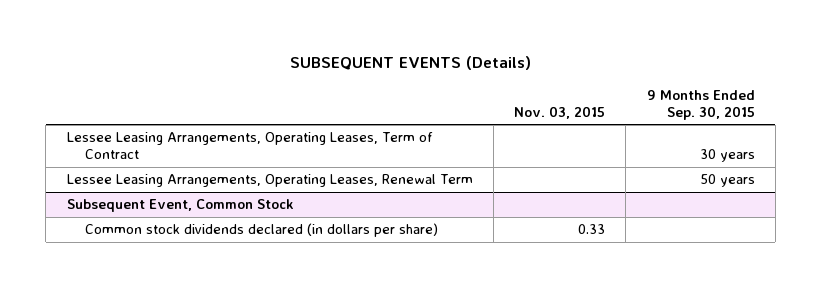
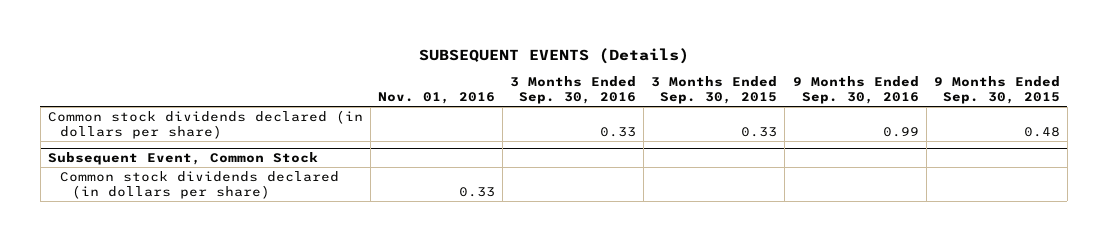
[514,105,606,119] Nov. 03, 2015 -> none
none -> [377,92,495,105] Nov. 01, 2016
none -> [510,76,637,105] 3 Months Ended Sep. 30, 2016
none -> [651,76,778,105] 3 Months Ended Sep. 30, 2015
none -> [792,76,919,105] 9 Months Ended Sep. 30, 2016
[66,132,433,160] Lessee Leasing Arrangements, Operating Leases, Term of Contract -> none
[66,174,473,188] Lessee Leasing Arrangements, Operating Leases, Renewal Term -> none
none -> [47,109,363,139] Common stock dividends declared (in dollars per share)

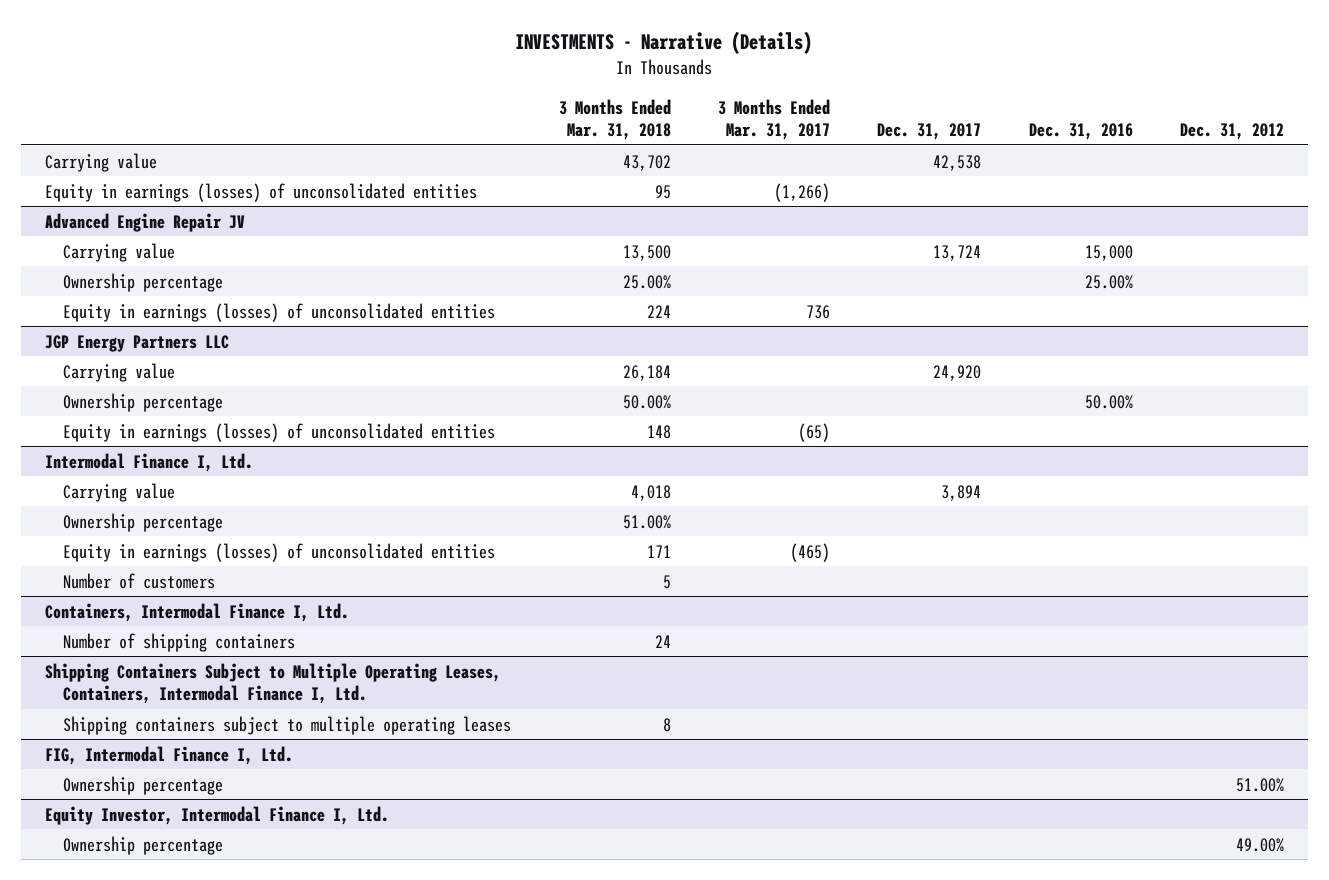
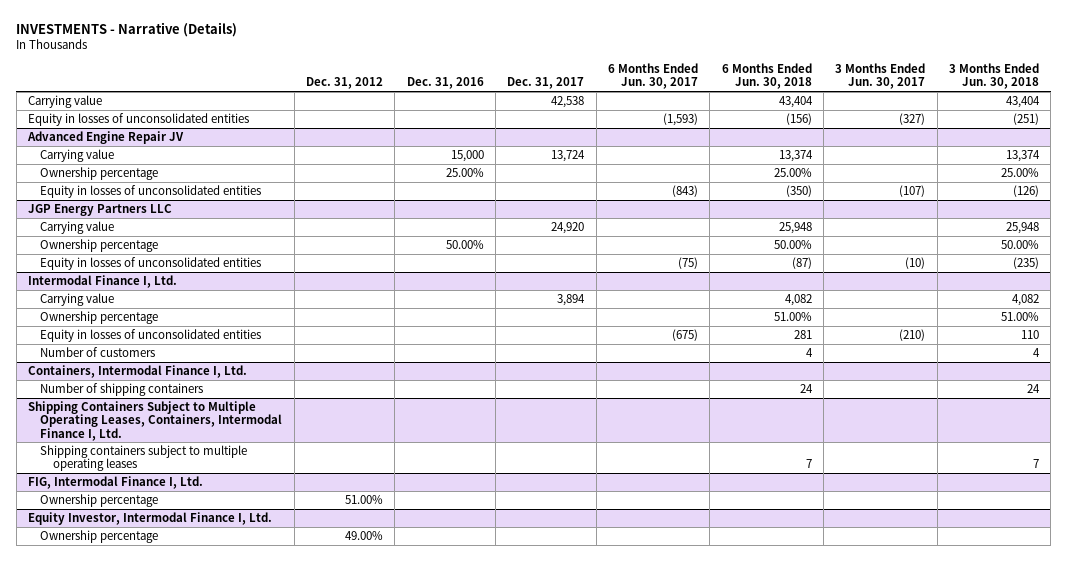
[558,98,671,140] 3 Months Ended Mar. 31, 2018 -> none
[718,98,831,140] 3 Months Ended Mar. 31, 2017 -> none
none -> [608,62,699,90] 6 Months Ended Jun. 30, 2017
none -> [721,62,812,90] 6 Months Ended Jun. 30, 2018
none -> [835,62,926,90] 3 Months Ended Jun. 30, 2017
none -> [949,62,1040,90] 3 Months Ended Jun. 30, 2018
[44,182,477,202] Equity in earnings (losses) of unconsolidated entities -> [27,112,249,126] Equity in losses of unconsolidated entities
[63,302,496,322] Equity in earnings (losses) of unconsolidated entities -> [40,184,262,198] Equity in losses of unconsolidated entities
[63,422,496,442] Equity in earnings (losses) of unconsolidated entities -> [40,256,262,270] Equity in losses of unconsolidated entities
[63,542,496,562] Equity in earnings (losses) of unconsolidated entities -> [40,328,262,342] Equity in losses of unconsolidated entities

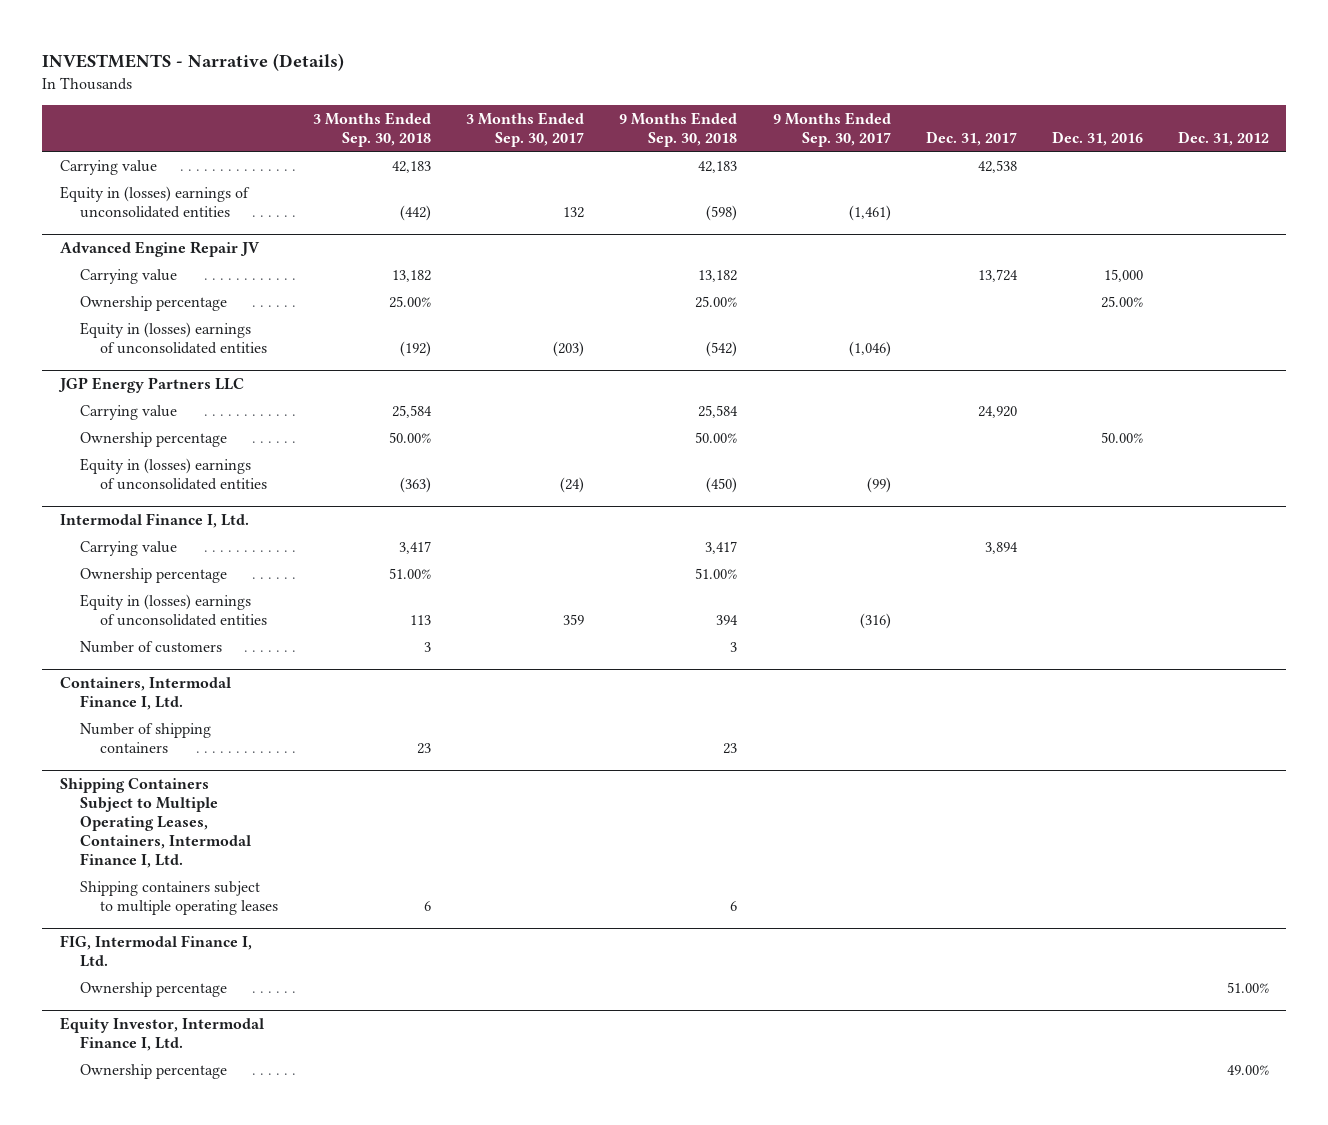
[608,62,699,90] 6 Months Ended Jun. 30, 2017 -> none
[721,62,812,90] 6 Months Ended Jun. 30, 2018 -> none
[835,62,926,90] 3 Months Ended Jun. 30, 2017 -> none
[949,62,1040,90] 3 Months Ended Jun. 30, 2018 -> none
none -> [313,111,432,147] 3 Months Ended Sep. 30, 2018
none -> [466,111,585,147] 3 Months Ended Sep. 30, 2017
none -> [619,111,738,147] 9 Months Ended Sep. 30, 2018
none -> [772,111,891,147] 9 Months Ended Sep. 30, 2017
[27,112,249,126] Equity in losses of unconsolidated entities -> [59,185,250,218] Equity in (losses) earnings of unconsolidated entities
[40,184,262,198] Equity in losses of unconsolidated entities -> [79,321,268,354] Equity in (losses) earnings of unconsolidated entities
[40,256,262,270] Equity in losses of unconsolidated entities -> [79,457,268,490] Equity in (losses) earnings of unconsolidated entities
[40,328,262,342] Equity in losses of unconsolidated entities -> [79,593,268,626] Equity in (losses) earnings of unconsolidated entities

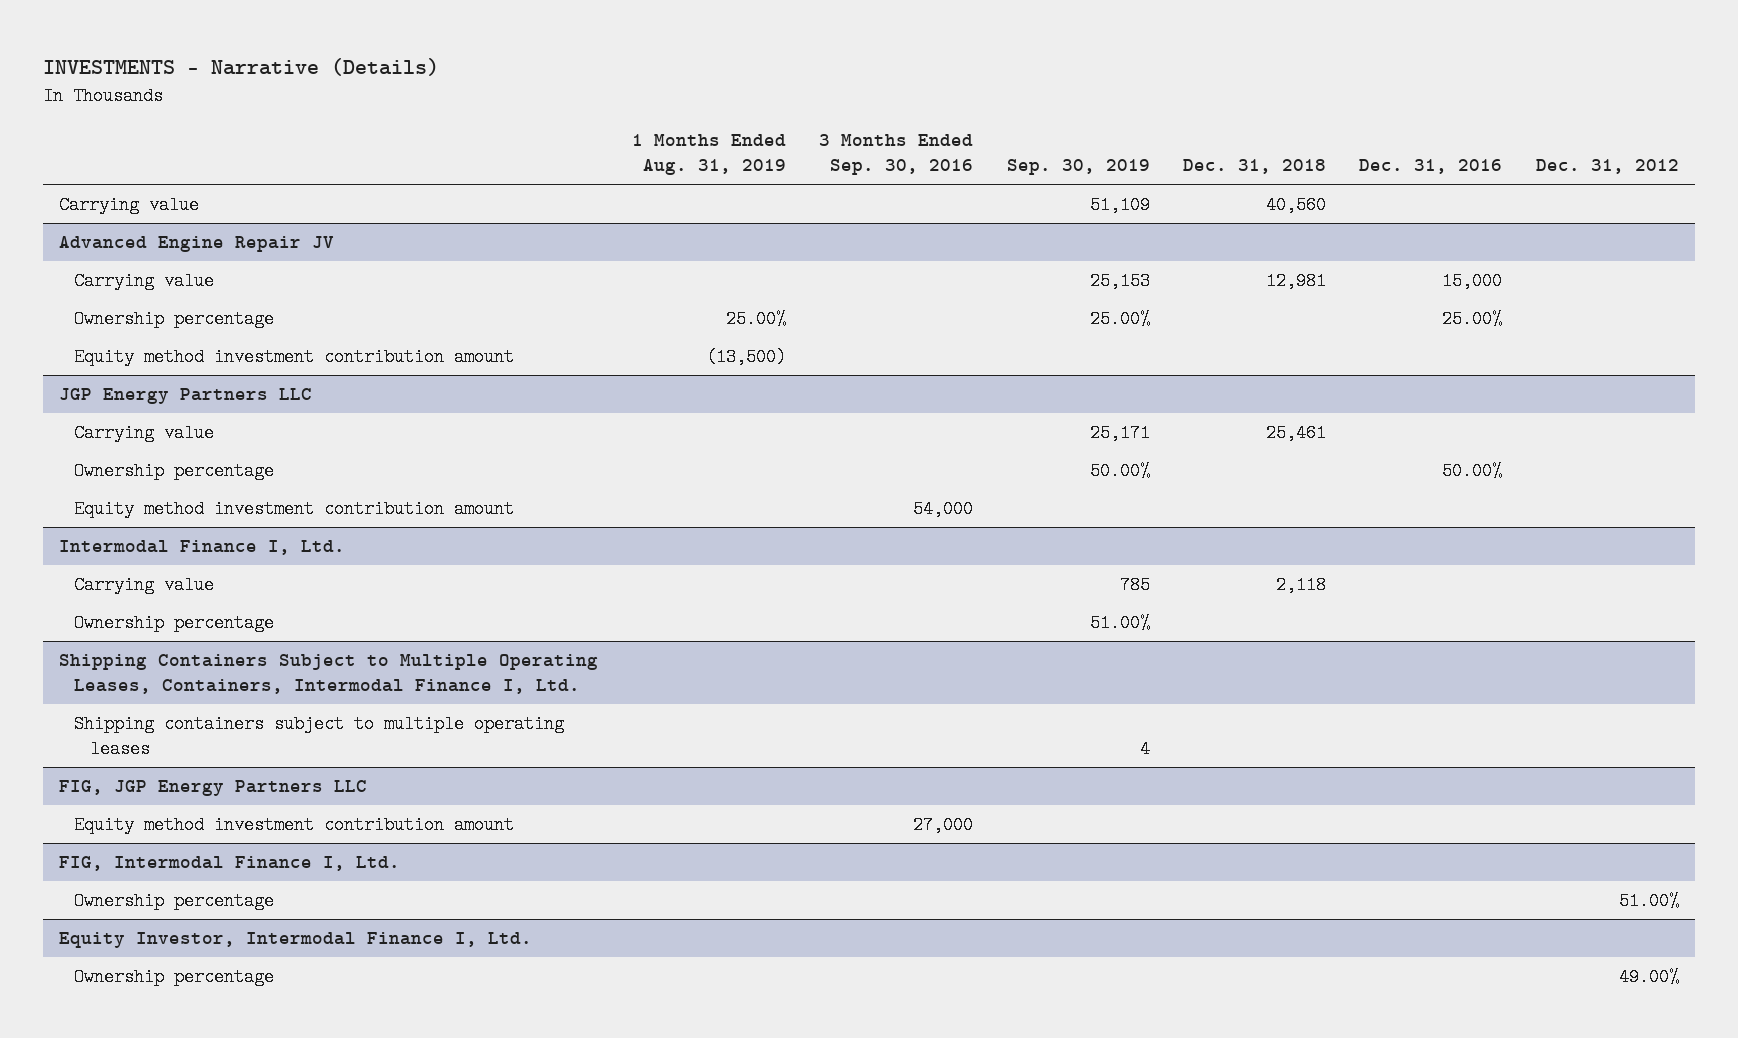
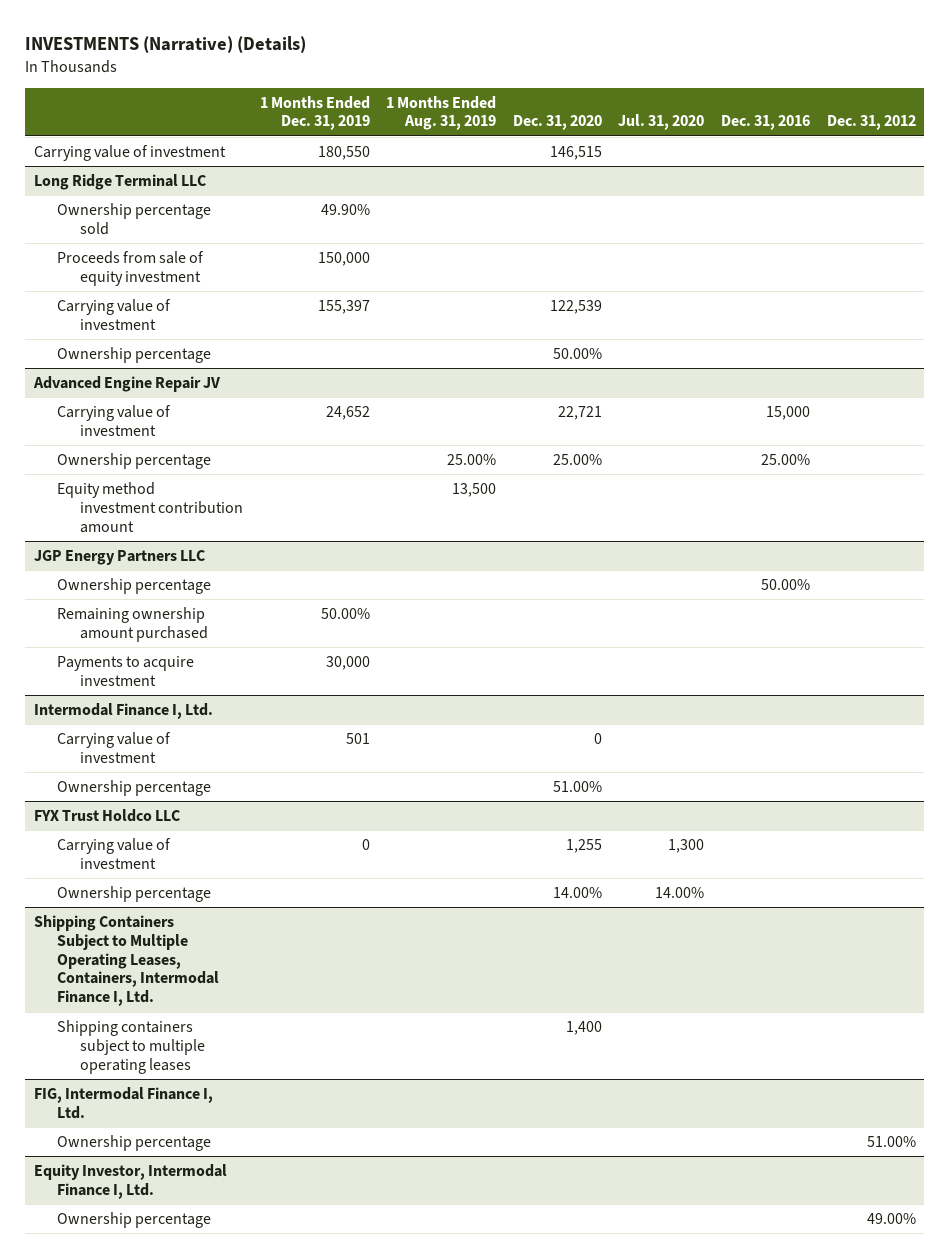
[42,57,439,76] INVESTMENTS - Narrative (Details) -> [25,36,307,54] INVESTMENTS (Narrative) (Details)
[819,134,974,176] 3 Months Ended Sep. 30, 2016 -> none
[1006,159,1150,176] Sep. 30, 2019 -> none
[1182,159,1326,175] Dec. 31, 2018 -> none
none -> [259,95,370,131] 1 Months Ended Dec. 31, 2019
none -> [512,115,602,131] Dec. 31, 2020
none -> [618,114,705,131] Jul. 31, 2020
[59,195,200,214] Carrying value -> [33,144,226,161] Carrying value of investment
none -> [33,173,206,190] Long Ridge Terminal LLC
none -> [56,202,211,235] Ownership percentage sold
none -> [56,250,204,286] Proceeds from sale of equity investment
none -> [56,298,171,330] Carrying value of investment
none -> [56,346,211,363] Ownership percentage
[74,271,215,290] Carrying value -> [56,404,171,436] Carrying value of investment
[705,347,786,366] (13,500) -> [452,482,497,497] 13,500
[74,423,215,442] Carrying value -> none
[74,499,515,518] Equity method investment contribution amount -> none
none -> [56,606,208,642] Remaining ownership amount purchased
none -> [56,655,194,686] Payments to acquire investment
[74,575,215,594] Carrying value -> [56,731,171,763] Carrying value of investment
none -> [33,808,180,822] FYX Trust Holdco LLC
none -> [56,837,171,869] Carrying value of investment
none -> [56,885,211,902] Ownership percentage
[59,779,368,796] FIG, JGP Energy Partners LLC -> none
[74,815,515,834] Equity method investment contribution amount -> none

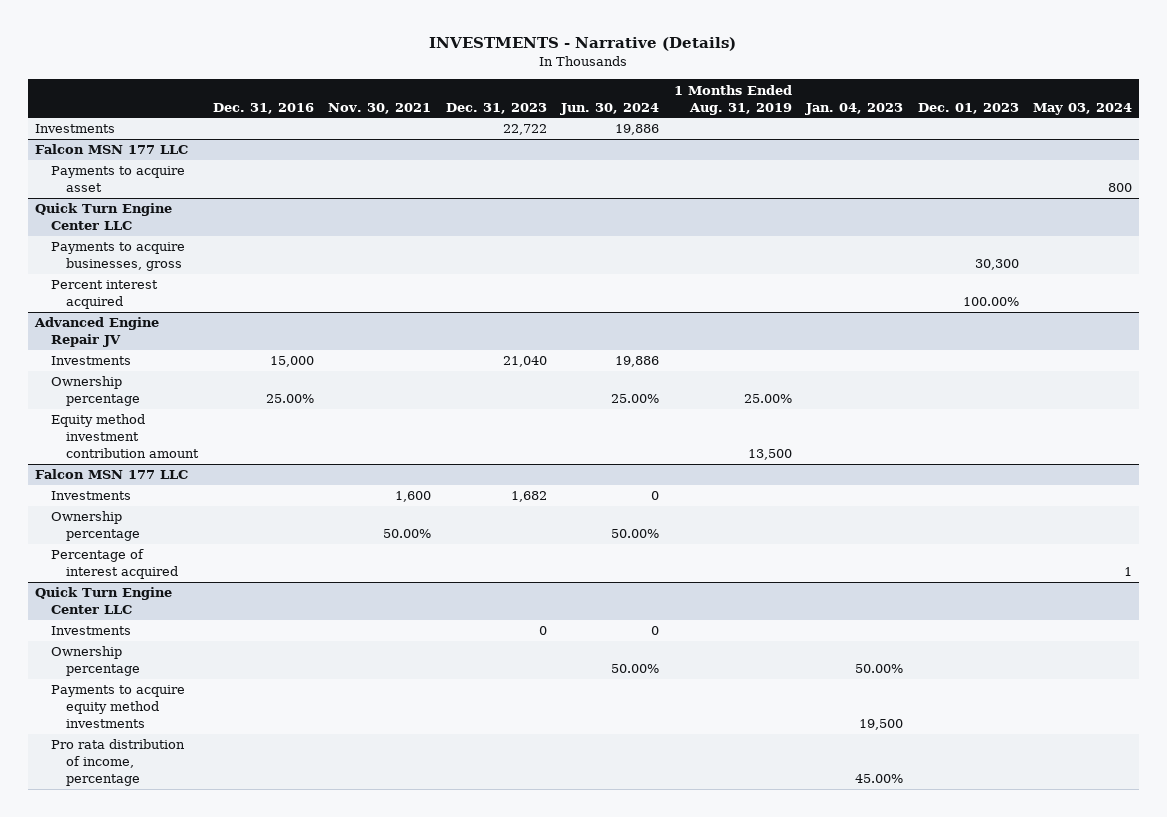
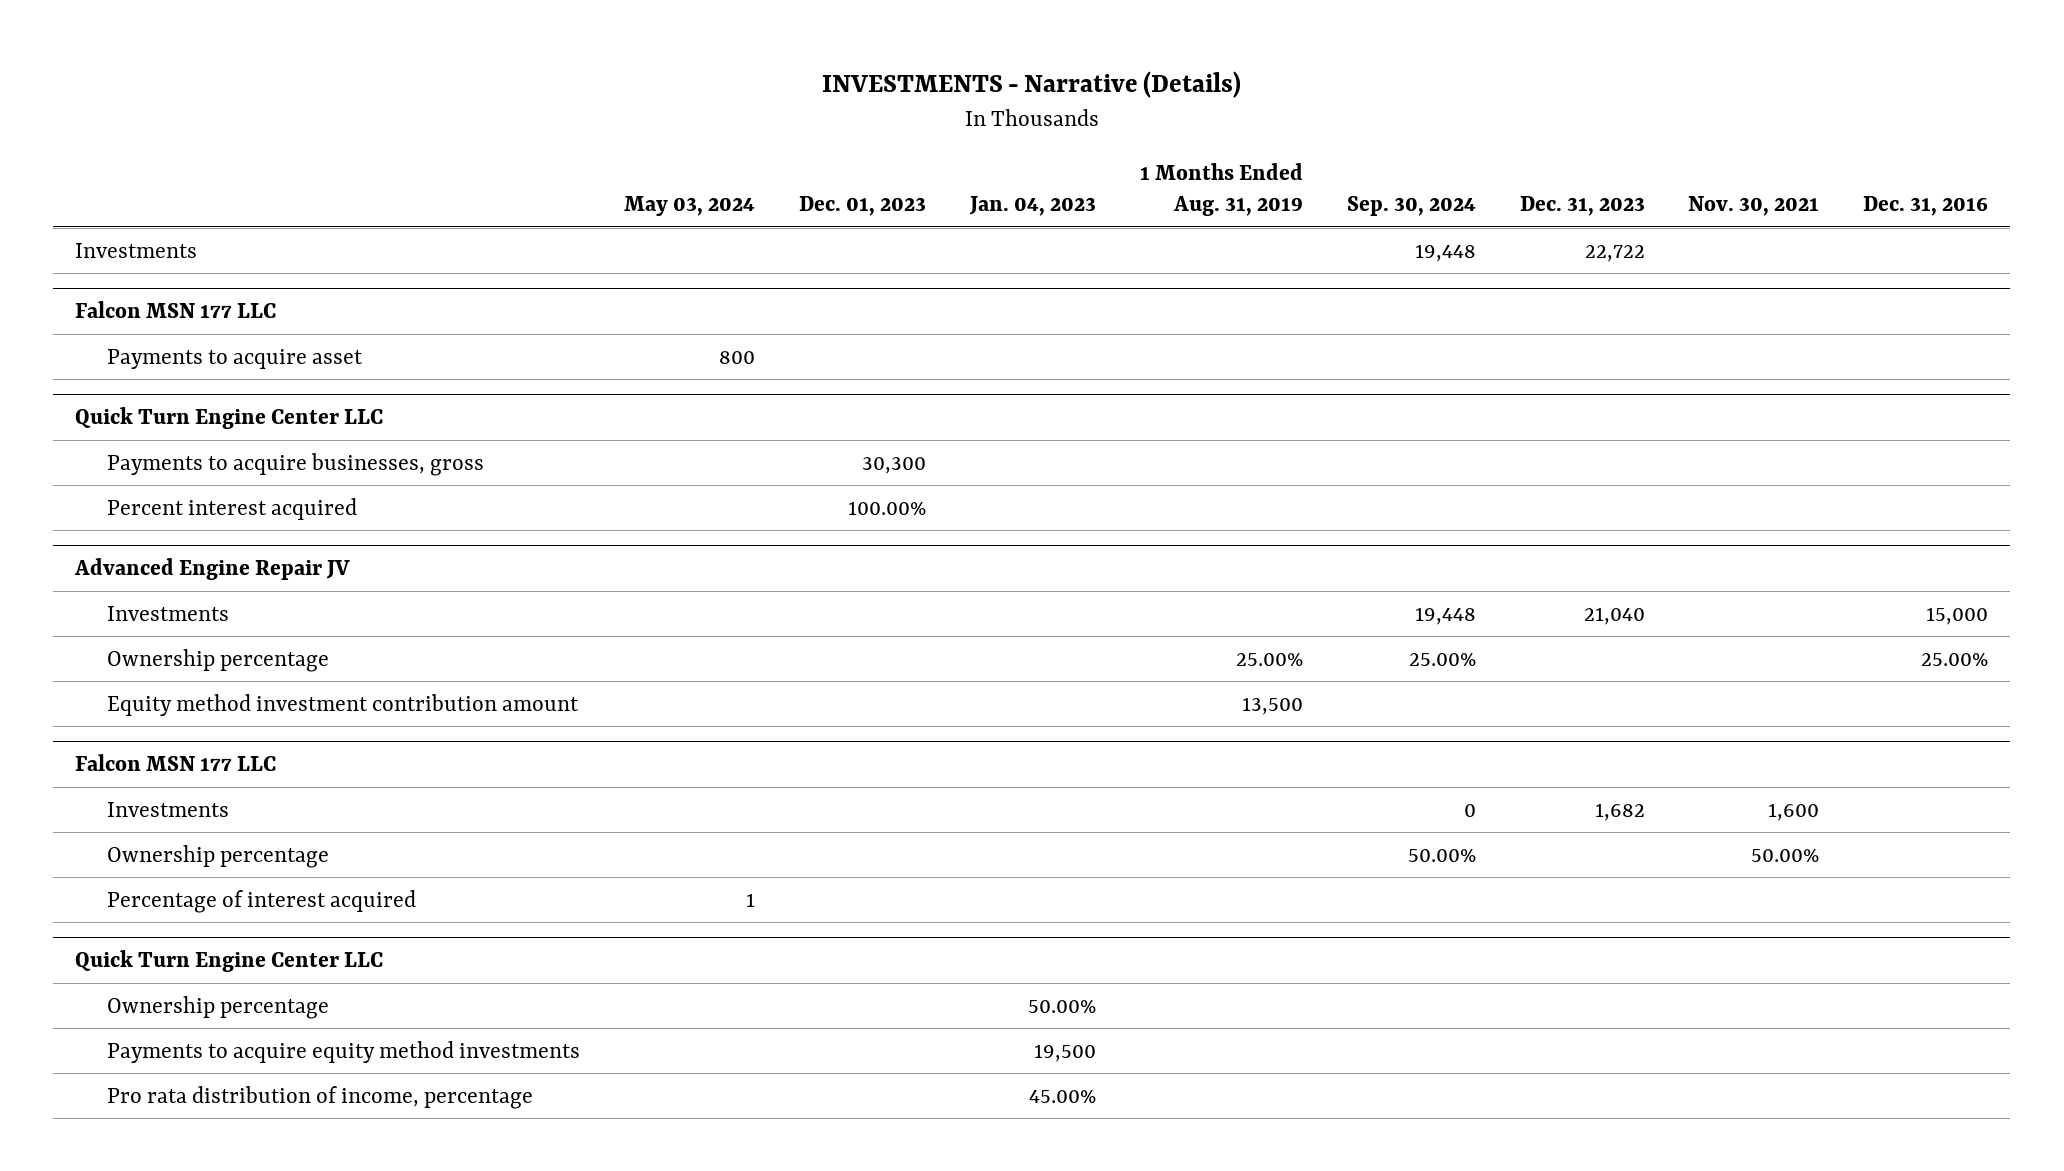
[560,102,660,115] Jun. 30, 2024 -> none
none -> [1346,196,1476,217] Sep. 30, 2024
[50,626,131,636] Investments -> none

